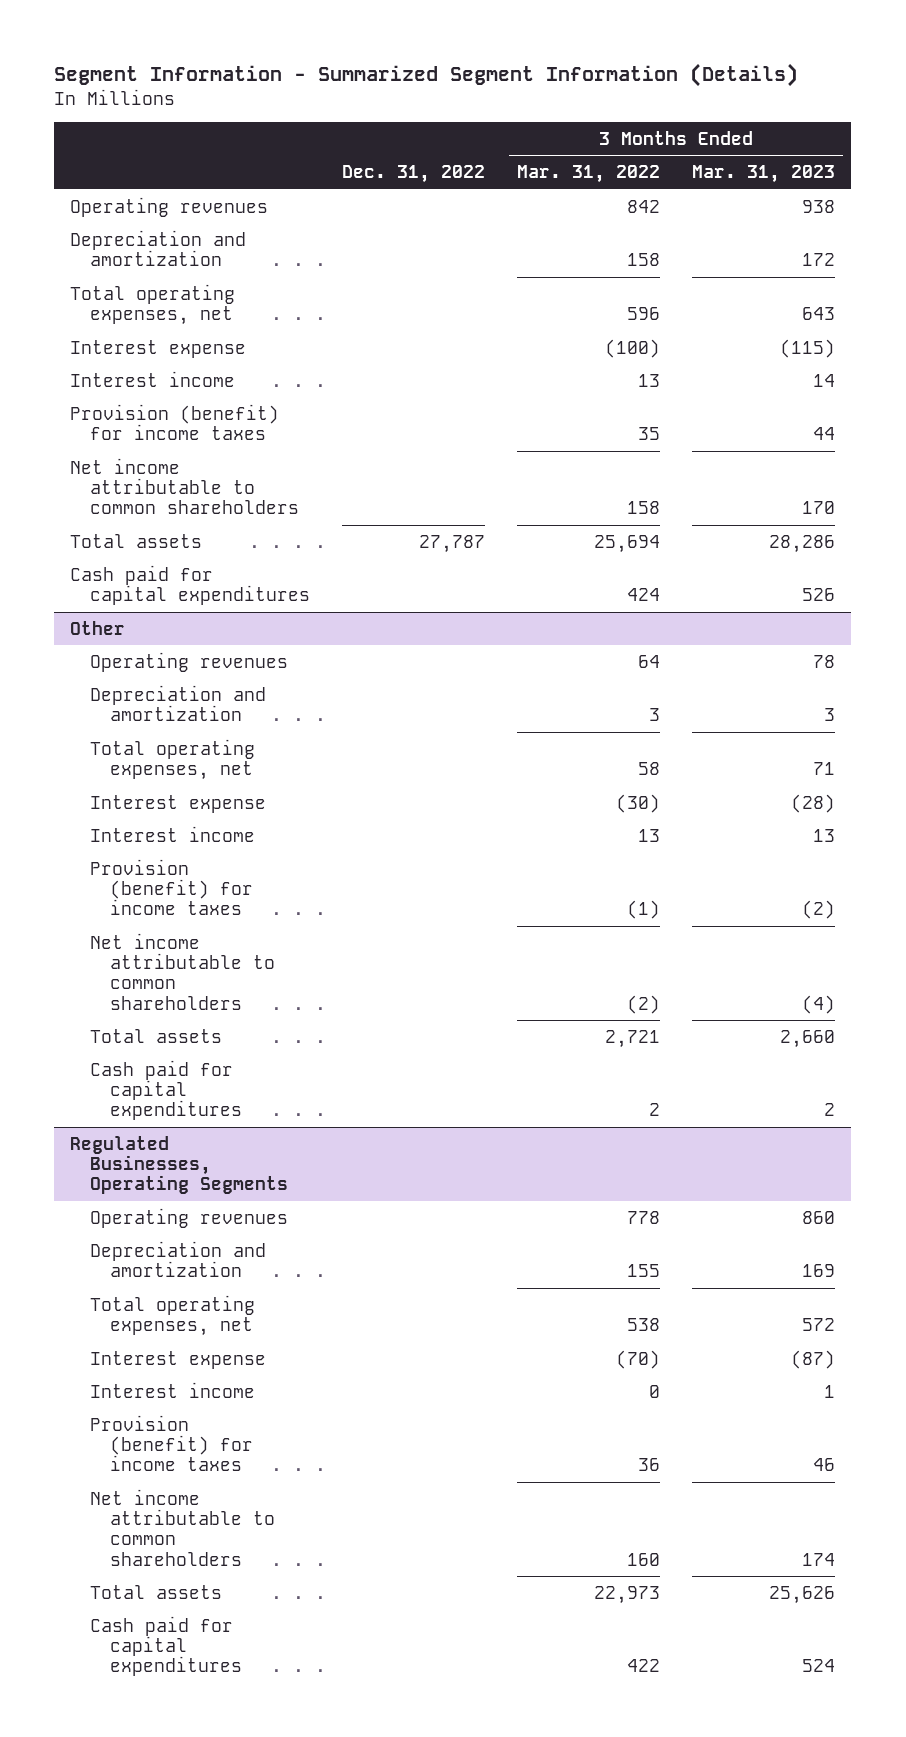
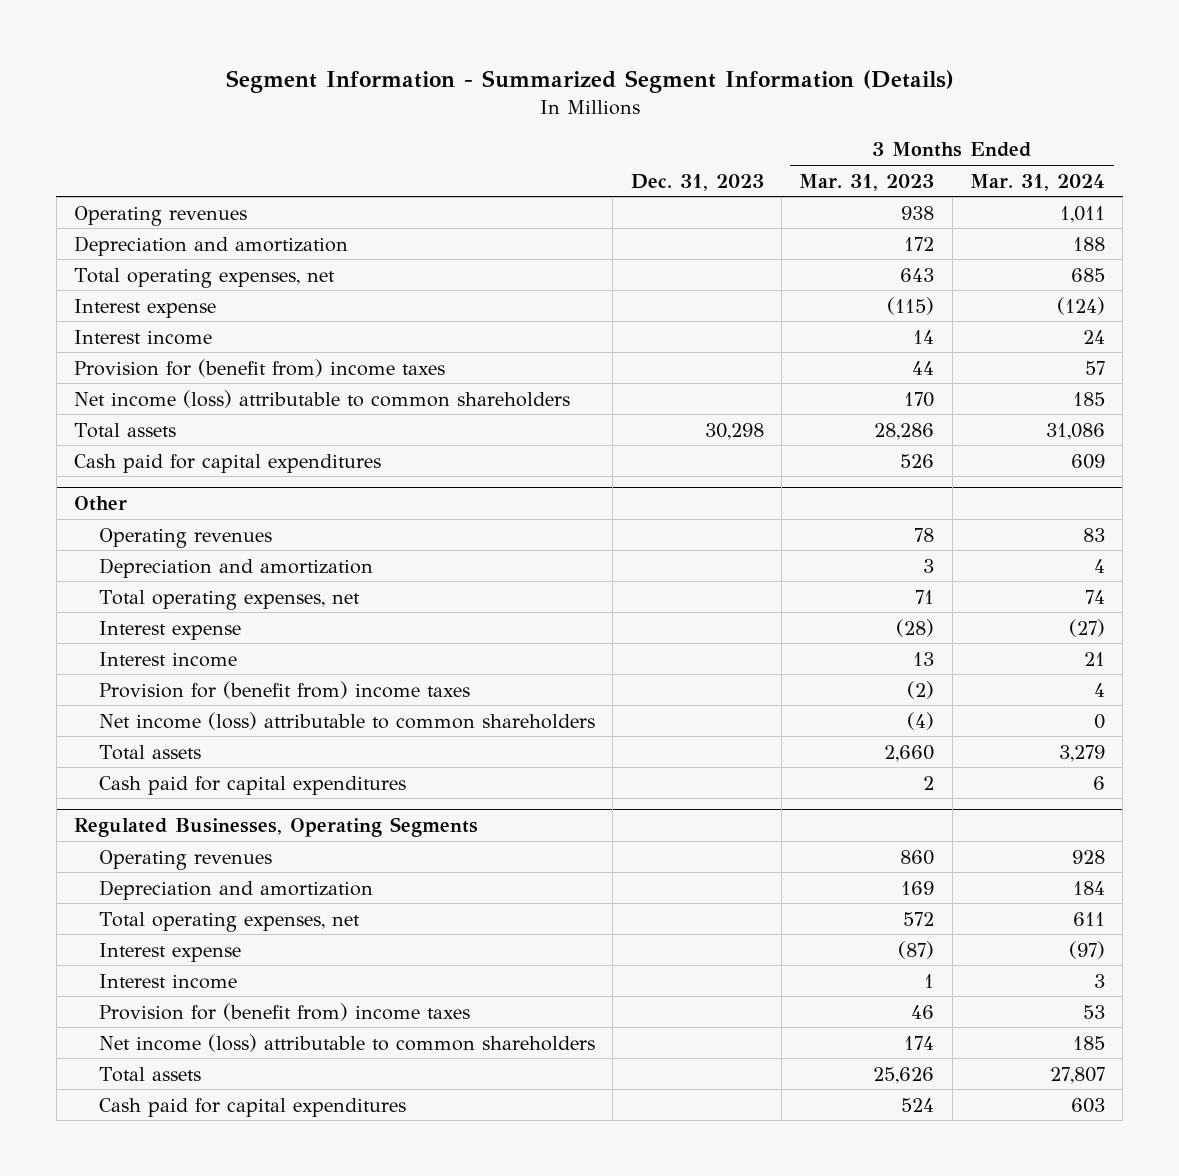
[342,165,486,184] Dec. 31, 2022 -> none
[517,165,661,184] Mar. 31, 2022 -> none
none -> [630,173,764,191] Dec. 31, 2023
none -> [969,173,1105,191] Mar. 31, 2024
[70,403,280,441] Provision (benefit) for income taxes -> [74,358,446,377] Provision for (benefit from) income taxes
[70,457,300,515] Net income attributable to common shareholders -> [74,389,571,408] Net income (loss) attributable to common shareholders
[90,858,254,916] Provision (benefit) for income taxes -> [98,680,470,699] Provision for (benefit from) income taxes
[90,932,276,1010] Net income attributable to common shareholders -> [98,711,595,730] Net income (loss) attributable to common shareholders
[90,1414,254,1472] Provision (benefit) for income taxes -> [98,1002,470,1021] Provision for (benefit from) income taxes
[90,1488,276,1566] Net income attributable to common shareholders -> [98,1033,595,1052] Net income (loss) attributable to common shareholders

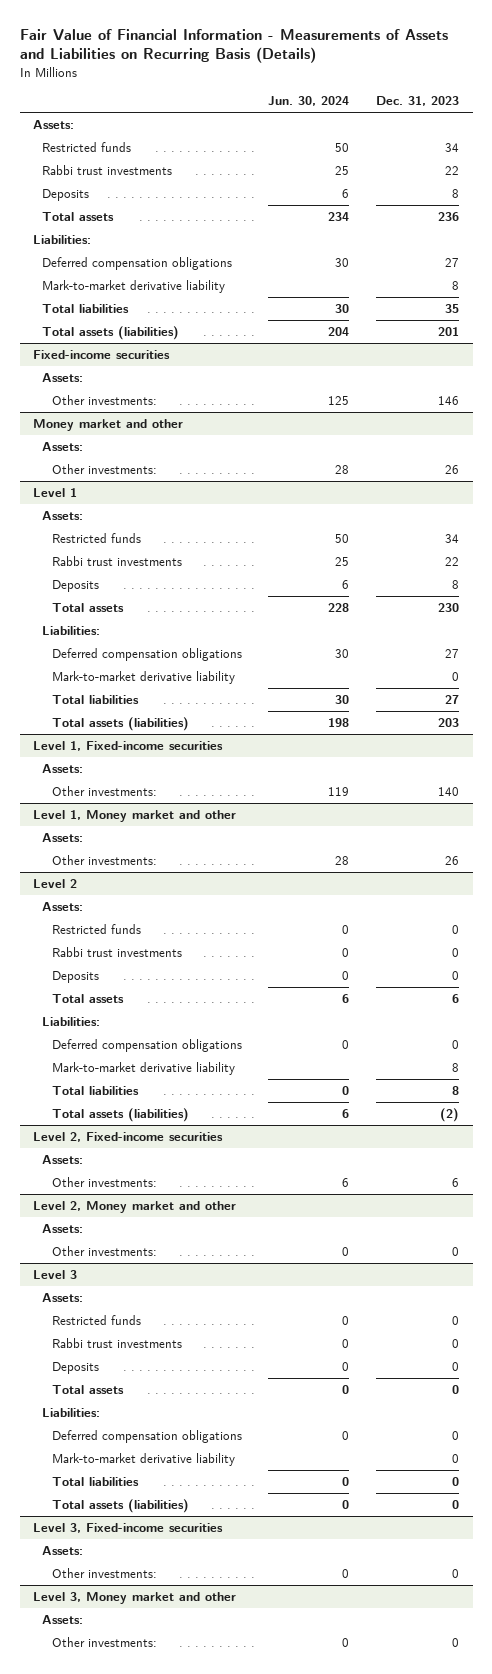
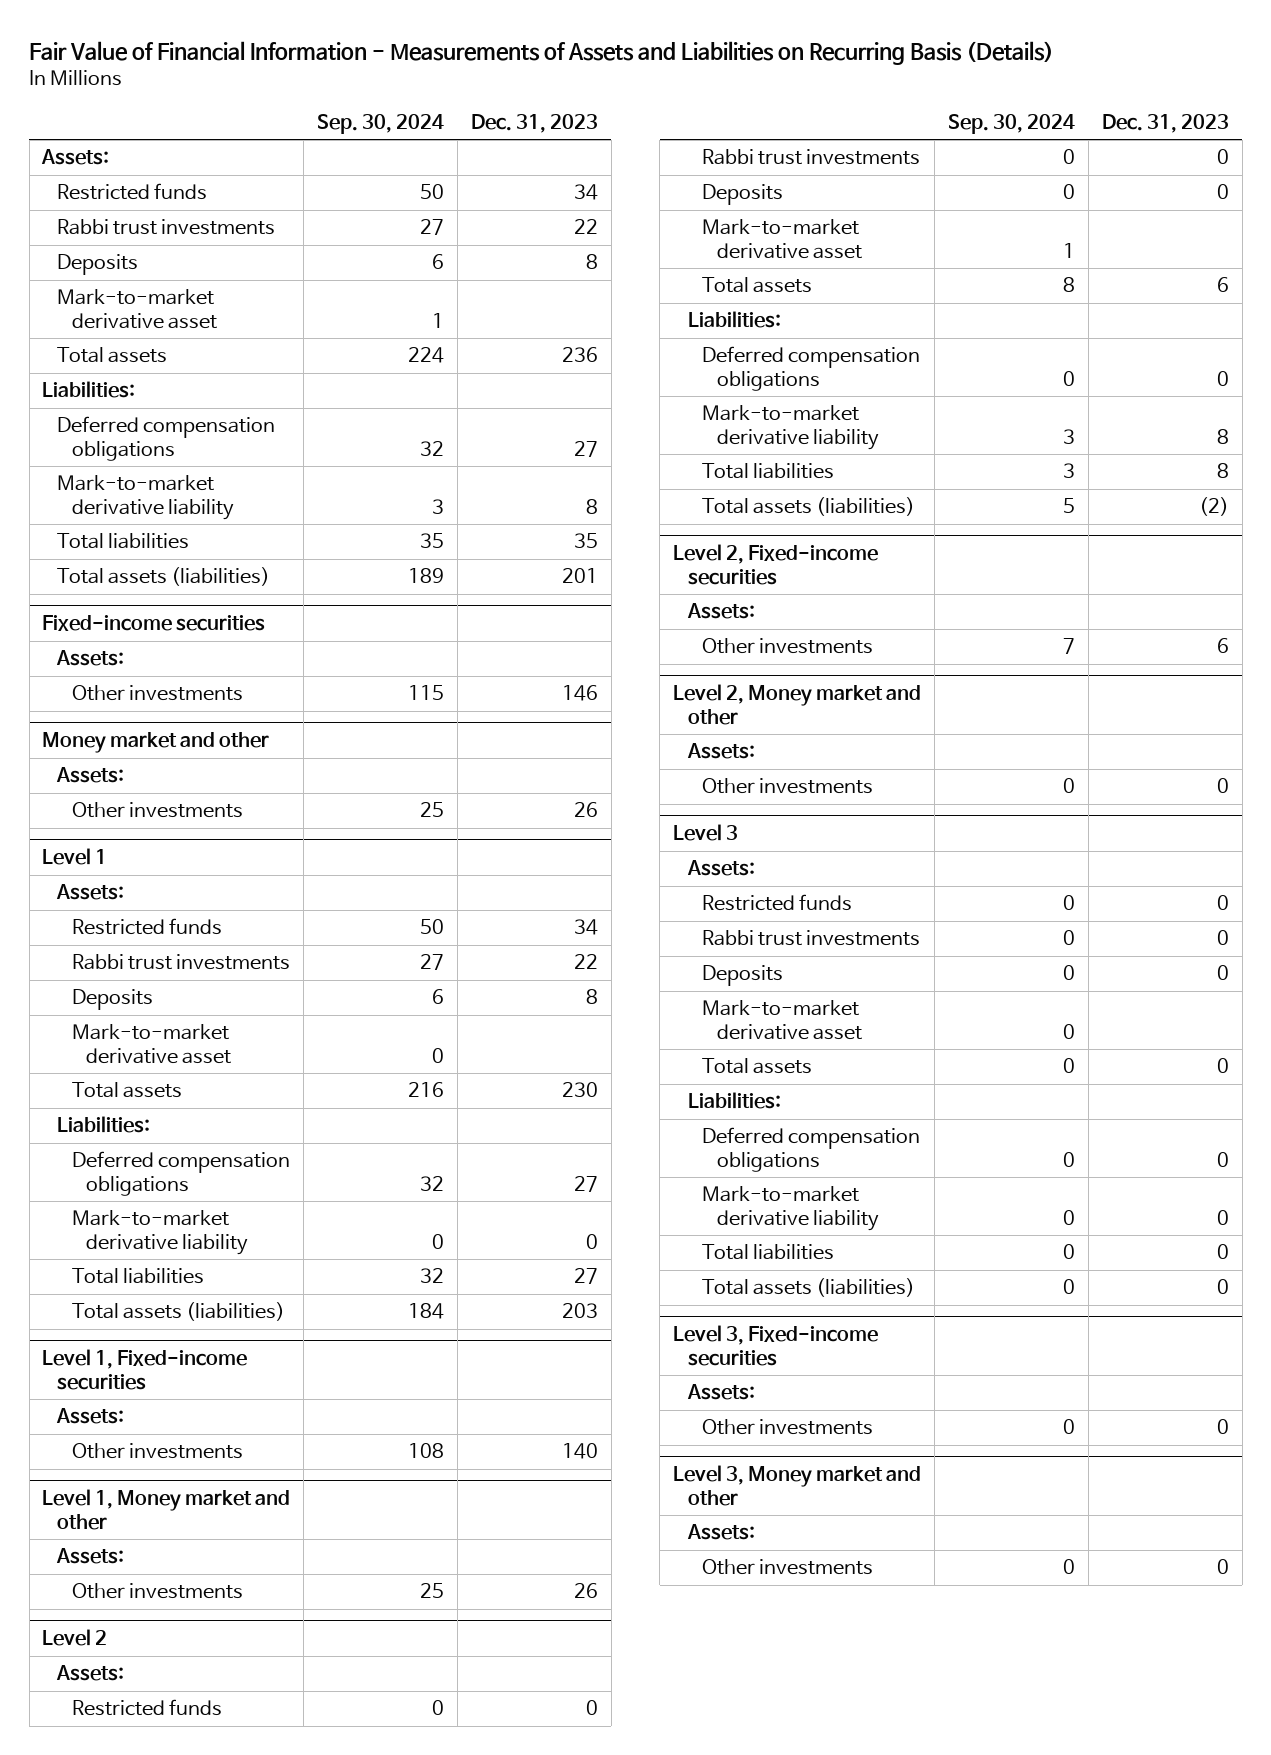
[268,96,350,107] Jun. 30, 2024 -> none
none -> [317,113,445,134] Sep. 30, 2024
none -> [57,289,217,329] Mark-to-market derivative asset
[51,394,157,405] Other investments: -> [71,685,243,702] Other investments
[51,463,157,474] Other investments: -> [71,802,243,819] Other investments
none -> [71,1024,232,1064] Mark-to-market derivative asset
[51,785,157,796] Other investments: -> [71,1443,243,1460] Other investments
[51,854,157,865] Other investments: -> [71,1583,243,1600] Other investments
none -> [702,219,862,259] Mark-to-market derivative asset
[51,1176,157,1187] Other investments: -> [702,638,874,655] Other investments
[51,1245,157,1256] Other investments: -> [702,778,874,795] Other investments
none -> [702,1000,862,1040] Mark-to-market derivative asset
[51,1567,157,1578] Other investments: -> [702,1419,874,1436] Other investments
[51,1636,157,1647] Other investments: -> [702,1559,874,1576] Other investments

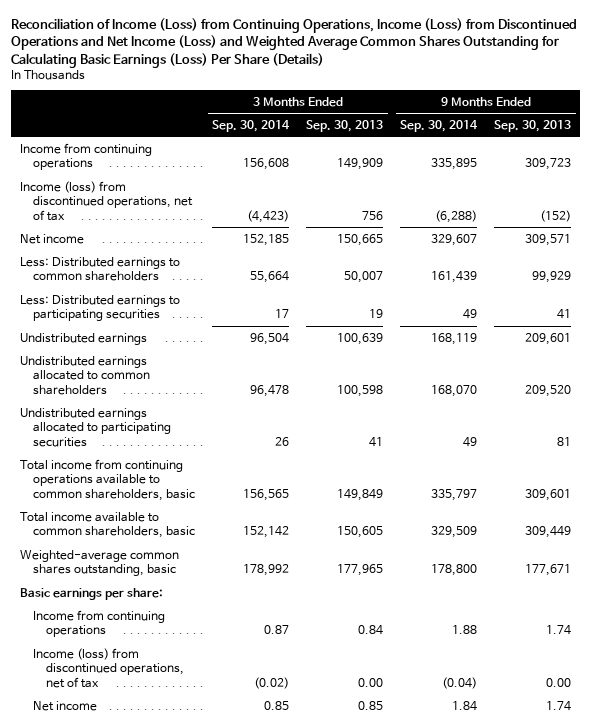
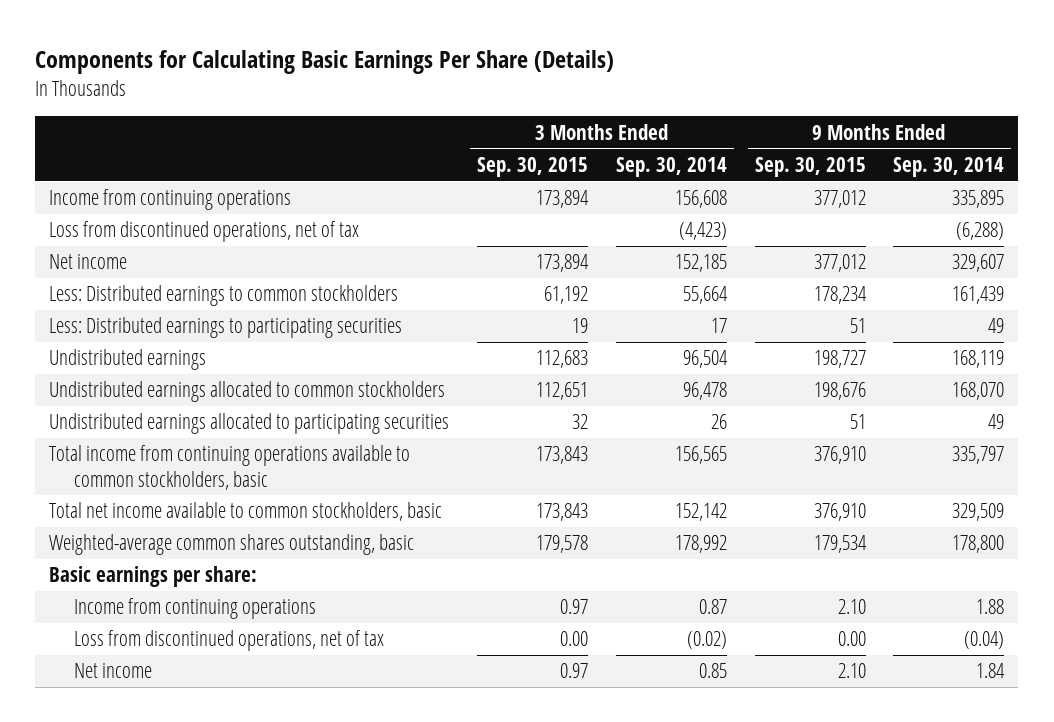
[11,17,578,68] Reconciliation of Income (Loss) from Continuing Operations, Income (Loss) from Discontinued Operations and Net Income (Loss) and Weighted Average Common Shares Outstanding for Calculating Basic Earnings (Loss) Per Share (Details) -> [35,49,615,74] Components for Calculating Basic Earnings Per Share (Details)
[306,119,384,132] Sep. 30, 2013 -> none
[494,119,572,132] Sep. 30, 2013 -> none
none -> [477,157,589,178] Sep. 30, 2015
none -> [754,157,866,178] Sep. 30, 2015
[19,180,194,221] Income (loss) from discontinued operations, net of tax -> [49,221,360,243] Loss from discontinued operations, net of tax
[19,256,180,282] Less: Distributed earnings to common shareholders -> [49,285,399,307] Less: Distributed earnings to common stockholders
[19,355,151,395] Undistributed earnings allocated to common shareholders -> [49,381,446,403] Undistributed earnings allocated to common stockholders
[19,458,196,501] Total income from continuing operations available to common shareholders, basic -> [49,445,411,490] Total income from continuing operations available to common stockholders, basic
[19,511,196,539] Total income available to common shareholders, basic -> [49,502,443,522] Total net income available to common stockholders, basic
[33,647,185,688] Income (loss) from discontinued operations, net of tax -> [73,630,384,652] Loss from discontinued operations, net of tax

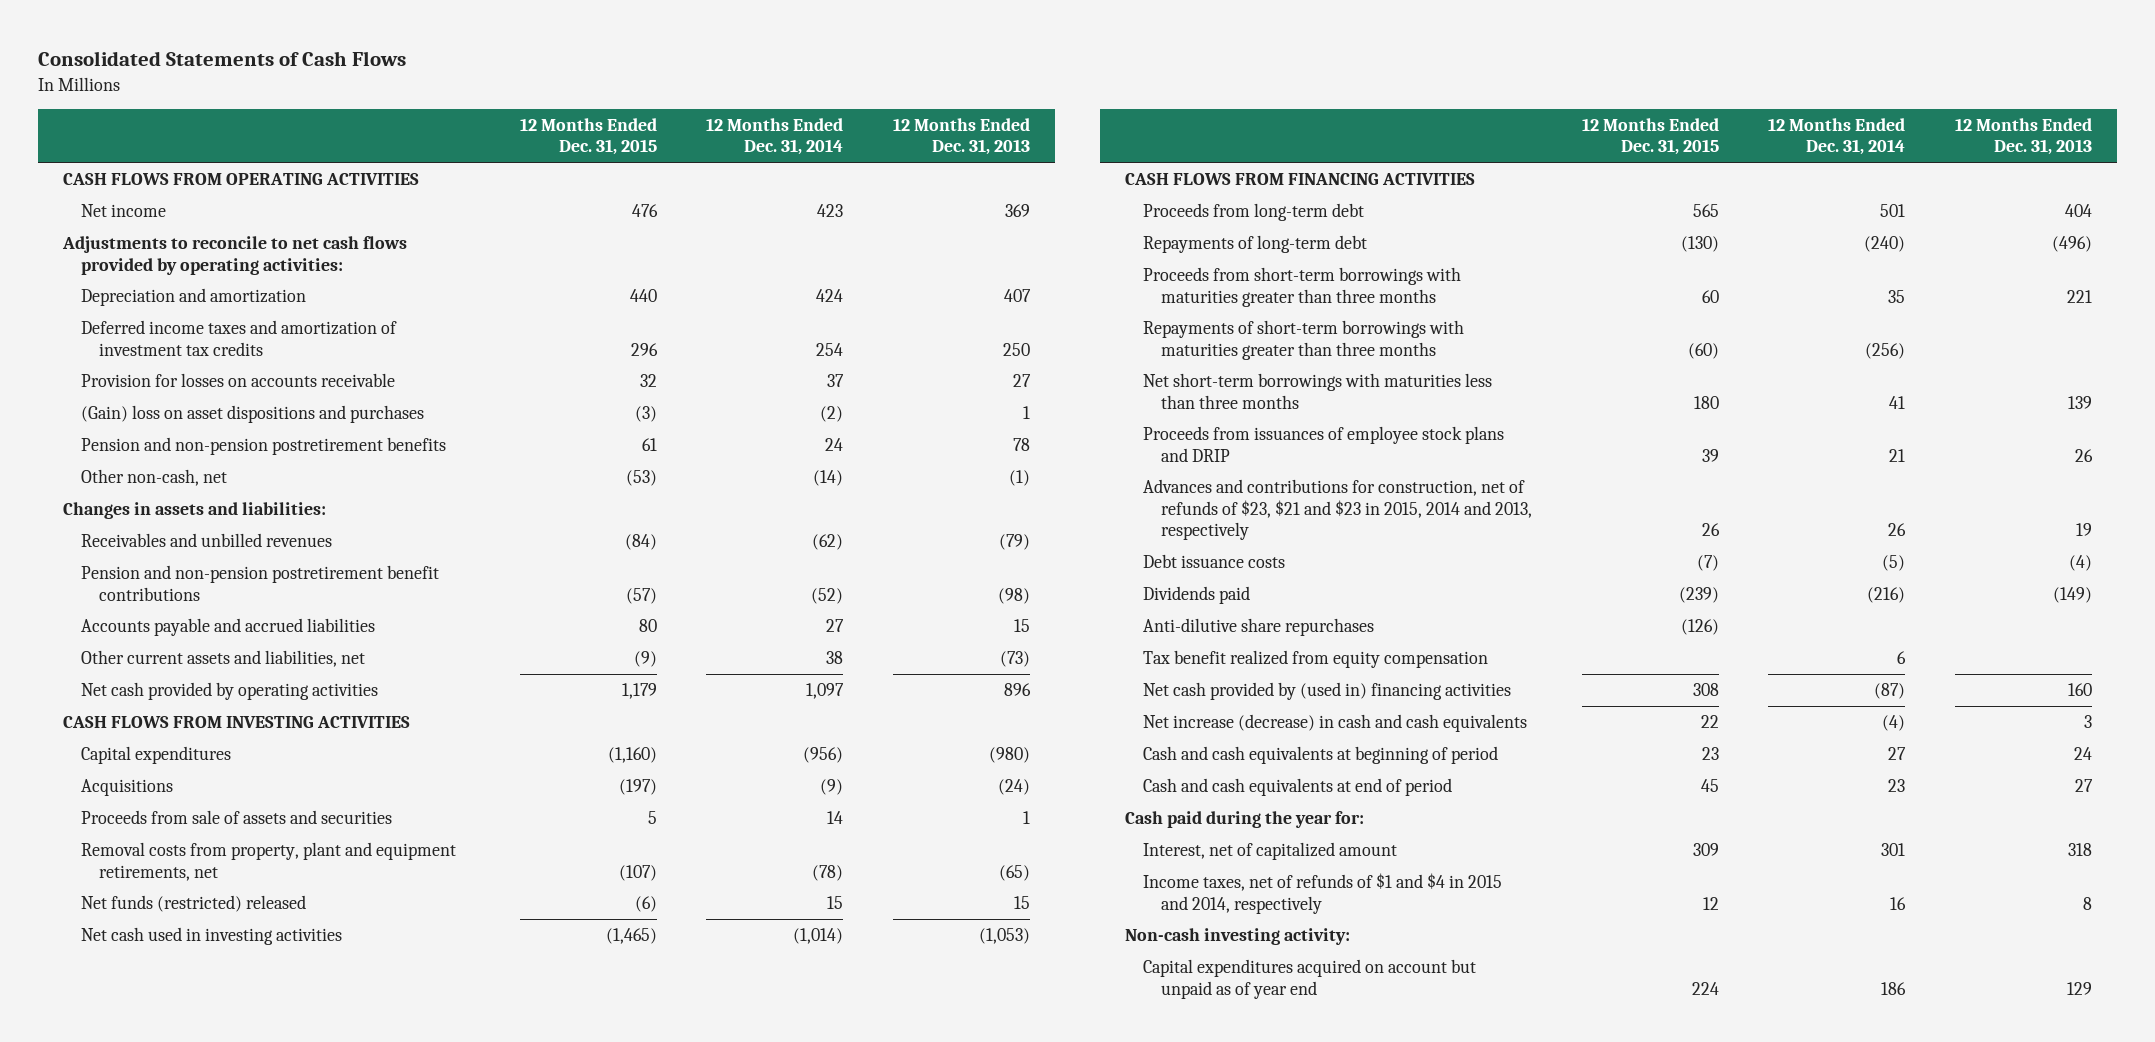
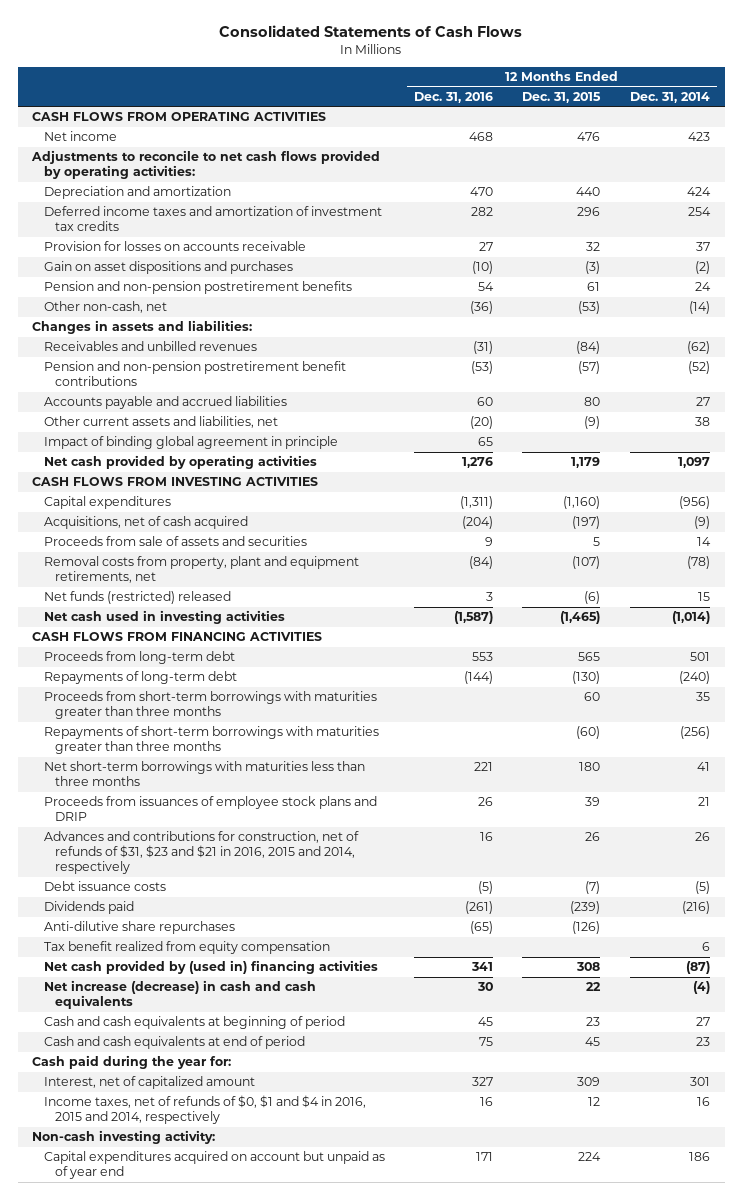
[892,117,1030,156] 12 Months Ended Dec. 31, 2013 -> none
none -> [414,91,494,103] Dec. 31, 2016
[80,405,424,424] (Gain) loss on asset dispositions and purchases -> [43,261,293,275] Gain on asset dispositions and purchases
none -> [43,436,338,450] Impact of binding global agreement in principle
[80,779,173,797] Acquisitions -> [43,516,248,530] Acquisitions, net of cash acquired
[1142,479,1532,540] Advances and contributions for construction, net of refunds of $23, $21 and $23 in 2015, 2014 and 2013, respectively -> [43,831,359,875] Advances and contributions for construction, net of refunds of $31, $23 and $21 in 2016, 2015 and 2014, respectively
[1142,873,1502,914] Income taxes, net of refunds of $1 and $4 in 2015 and 2014, respectively -> [43,1095,366,1125] Income taxes, net of refunds of $0, $1 and $4 in 2016, 2015 and 2014, respectively

